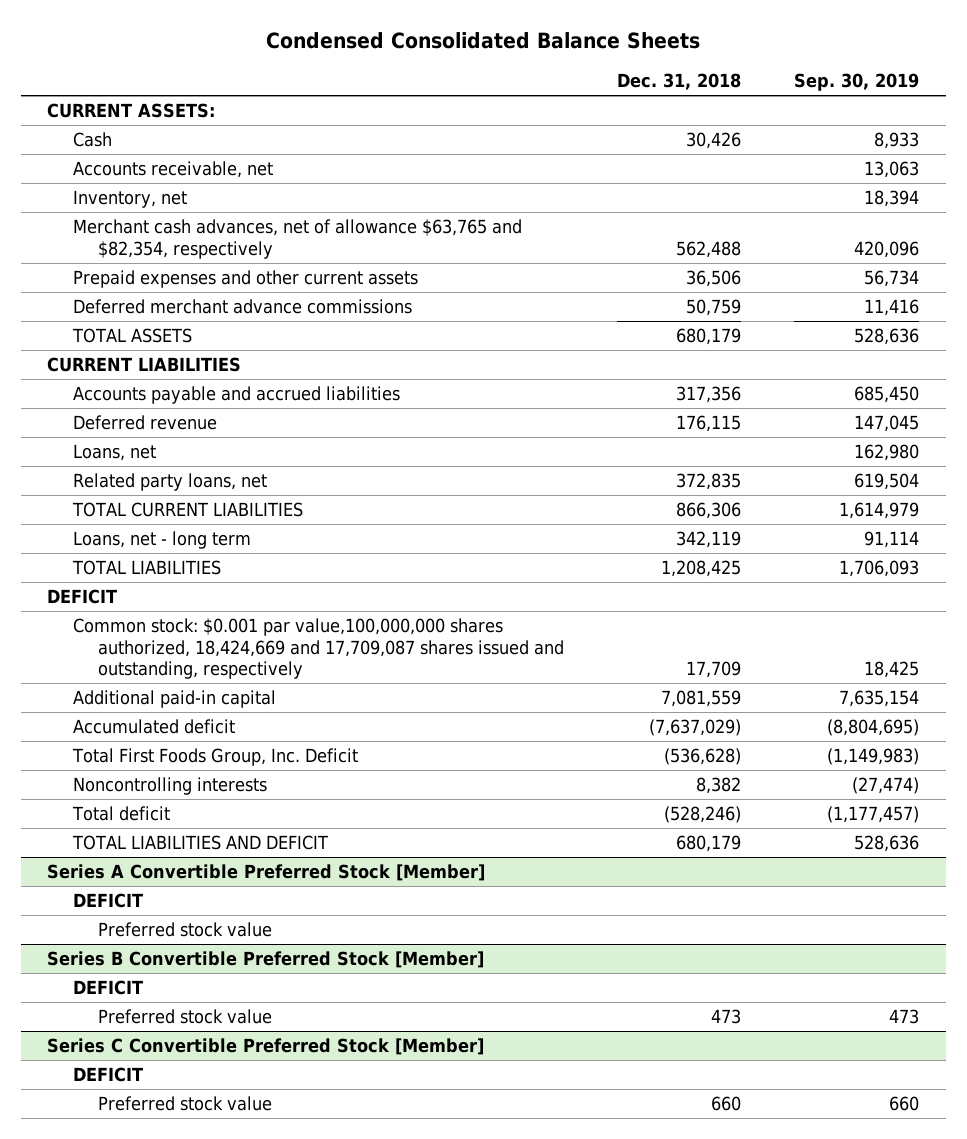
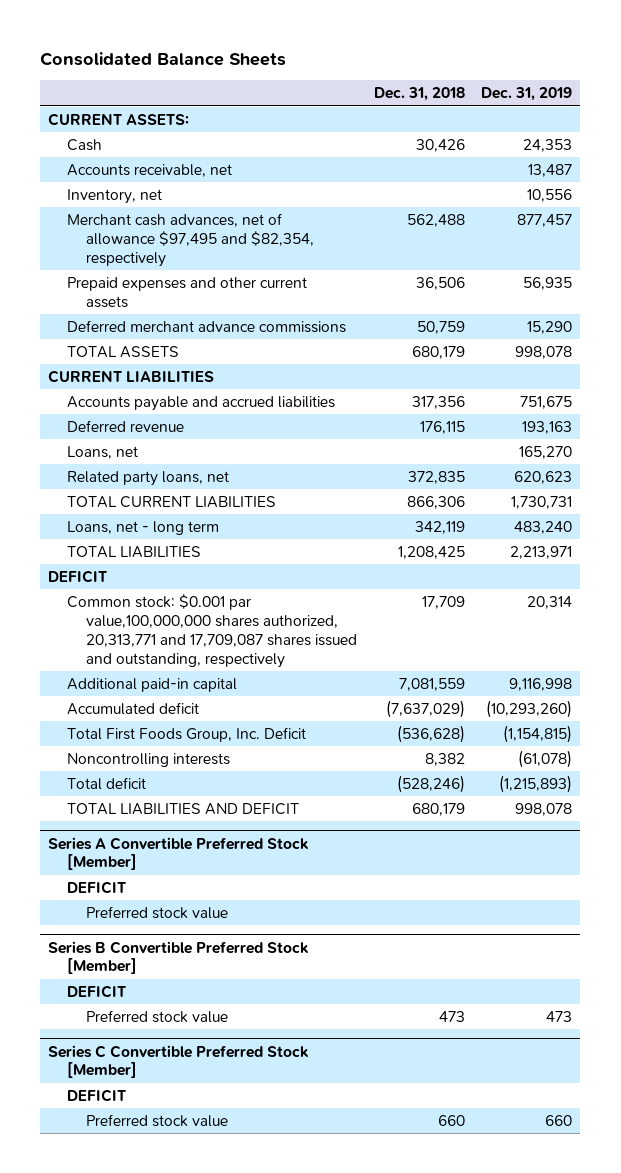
[266,32,701,50] Condensed Consolidated Balance Sheets -> [40,51,287,66] Consolidated Balance Sheets
[794,73,920,92] Sep. 30, 2019 -> none
none -> [481,87,573,102] Dec. 31, 2019
[72,219,522,259] Merchant cash advances, net of allowance $63,765 and $82,354, respectively -> [67,213,315,267] Merchant cash advances, net of allowance $97,495 and $82,354, respectively
[72,618,565,680] Common stock: $0.001 par value,100,000,000 shares authorized, 18,424,669 and 17,709,087 shares issued and outstanding, respectively -> [67,594,358,668] Common stock: $0.001 par value,100,000,000 shares authorized, 20,313,771 and 17,709,087 shares issued and outstanding, respectively

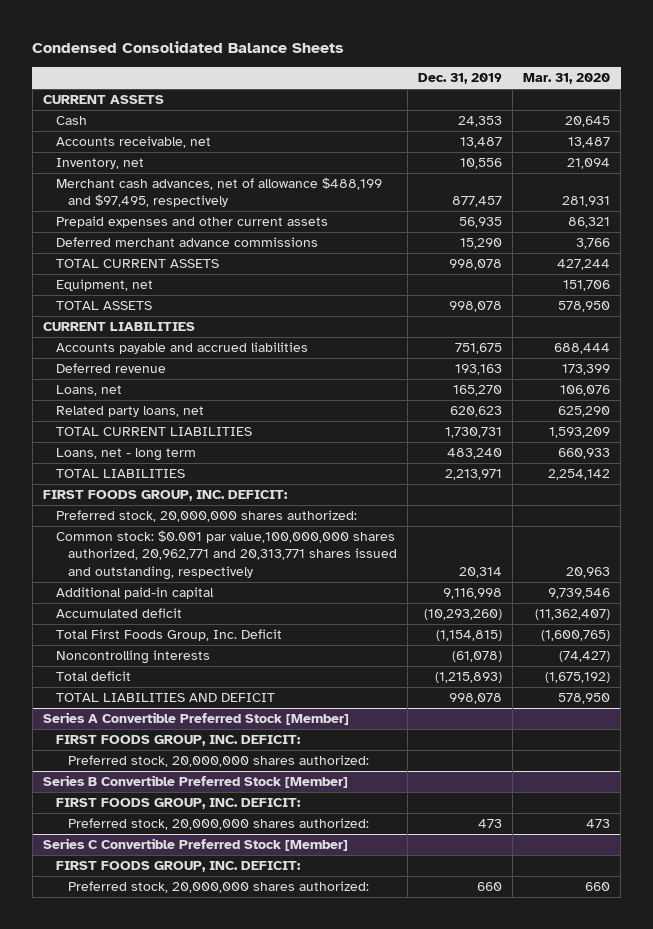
[40,51,287,66] Consolidated Balance Sheets -> [32,41,345,54] Condensed Consolidated Balance Sheets
[373,87,465,102] Dec. 31, 2018 -> none
none -> [523,73,611,85] Mar. 31, 2020
[48,113,190,127] CURRENT ASSETS: -> [42,95,164,105] CURRENT ASSETS
[67,213,315,267] Merchant cash advances, net of allowance $97,495 and $82,354, respectively -> [55,177,382,208] Merchant cash advances, net of allowance $488,199 and $97,495, respectively
none -> [55,259,219,269] TOTAL CURRENT ASSETS
none -> [55,279,153,292] Equipment, net
[48,570,108,584] DEFICIT -> none
none -> [42,490,288,502] FIRST FOODS GROUP, INC. DEFICIT:
none -> [55,510,357,523] Preferred stock, 20,000,000 shares authorized:
[67,594,358,668] Common stock: $0.001 par value,100,000,000 shares authorized, 20,313,771 and 17,709,087 shares issued and outstanding, respectively -> [55,530,398,580] Common stock: $0.001 par value,100,000,000 shares authorized, 20,962,771 and 20,313,771 shares issued and outstanding, respectively
[67,881,127,895] DEFICIT -> none
none -> [55,735,301,747] FIRST FOODS GROUP, INC. DEFICIT:
[86,906,229,920] Preferred stock value -> [68,755,370,768] Preferred stock, 20,000,000 shares authorized:
[67,985,127,999] DEFICIT -> none
none -> [55,798,301,810] FIRST FOODS GROUP, INC. DEFICIT:
[86,1010,229,1024] Preferred stock value -> [68,818,370,831] Preferred stock, 20,000,000 shares authorized:
[67,1089,127,1103] DEFICIT -> none
none -> [55,861,301,873] FIRST FOODS GROUP, INC. DEFICIT:
[86,1114,229,1128] Preferred stock value -> [68,881,370,894] Preferred stock, 20,000,000 shares authorized:

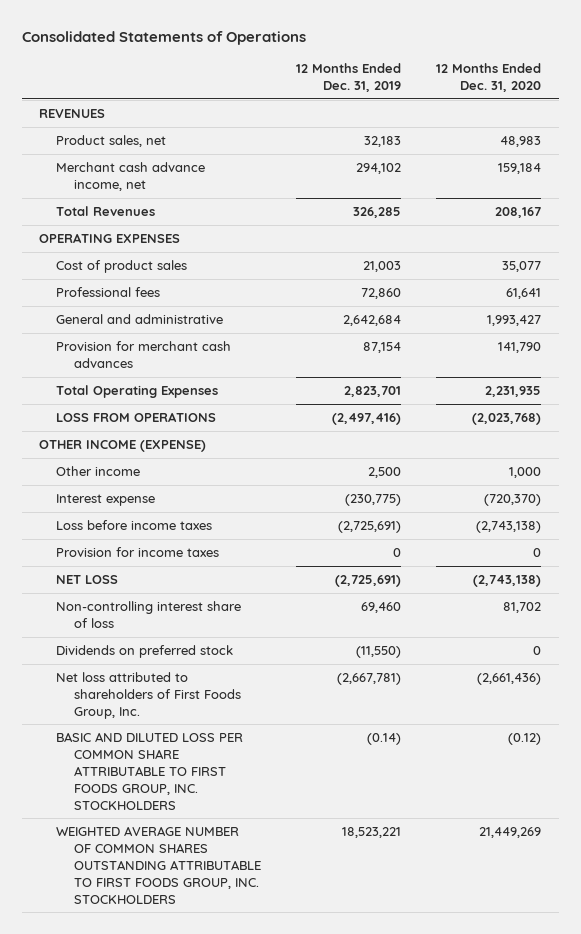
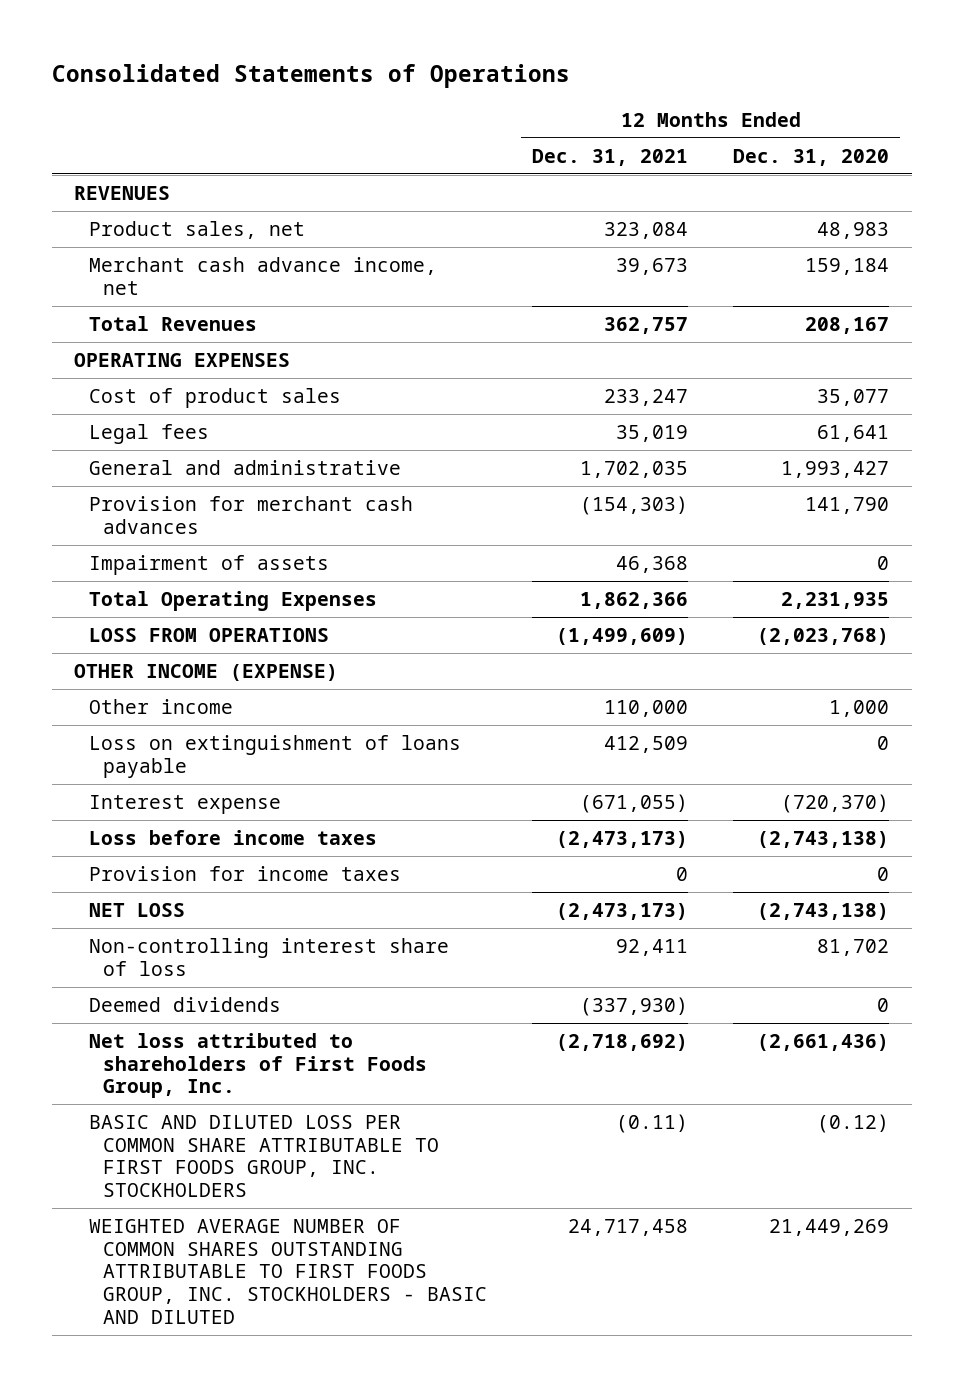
[295,63,401,93] 12 Months Ended Dec. 31, 2019 -> none
none -> [532,148,689,166] Dec. 31, 2021
[56,287,161,298] Professional fees -> [88,424,209,445] Legal fees
none -> [88,555,329,576] Impairment of assets
none -> [88,735,461,778] Loss on extinguishment of loans payable
[56,645,234,659] Dividends on preferred stock -> none
none -> [88,997,281,1013] Deemed dividends
[56,826,261,904] WEIGHTED AVERAGE NUMBER OF COMMON SHARES OUTSTANDING ATTRIBUTABLE TO FIRST FOODS GROUP, INC. STOCKHOLDERS -> [88,1219,487,1324] WEIGHTED AVERAGE NUMBER OF COMMON SHARES OUTSTANDING ATTRIBUTABLE TO FIRST FOODS GROUP, INC. STOCKHOLDERS - BASIC AND DILUTED

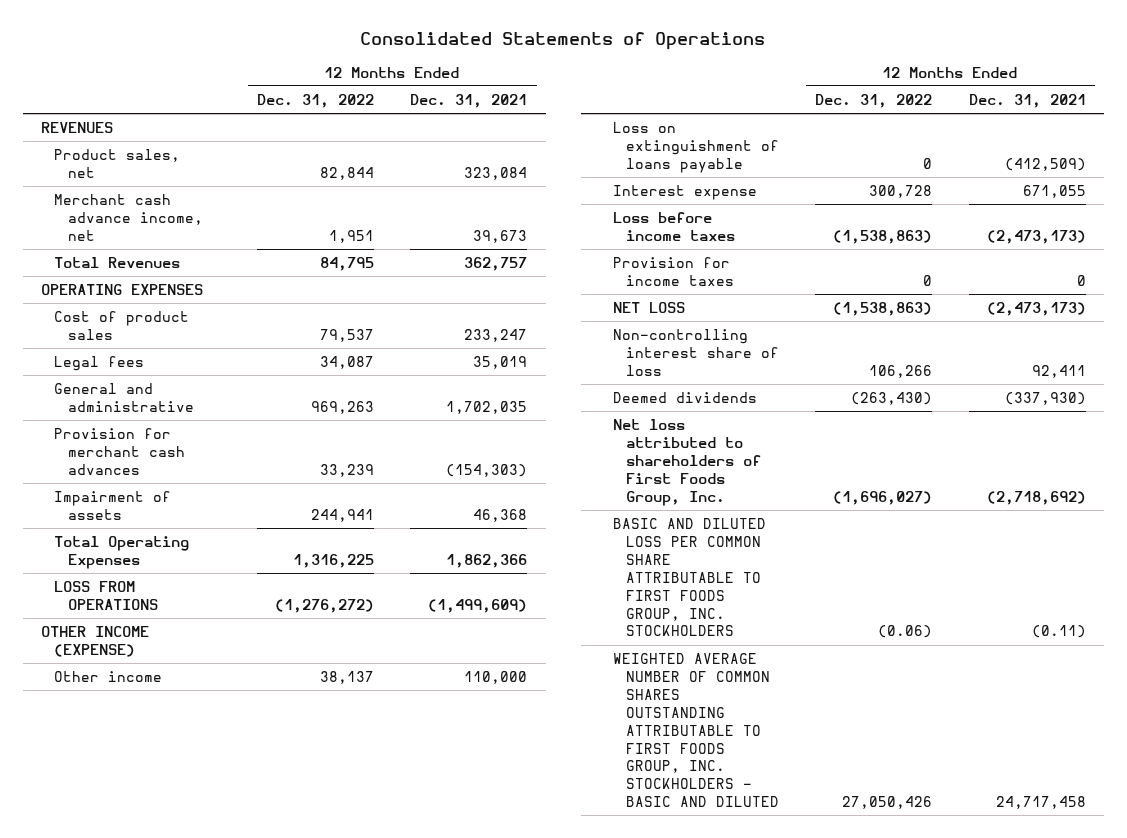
[733,148,890,166] Dec. 31, 2020 -> none
none -> [257,93,375,108] Dec. 31, 2022
[604,736,689,754] 412,509 -> [1004,157,1086,171] (412,509)
[580,794,689,814] (671,055) -> [1022,184,1086,198] 671,055

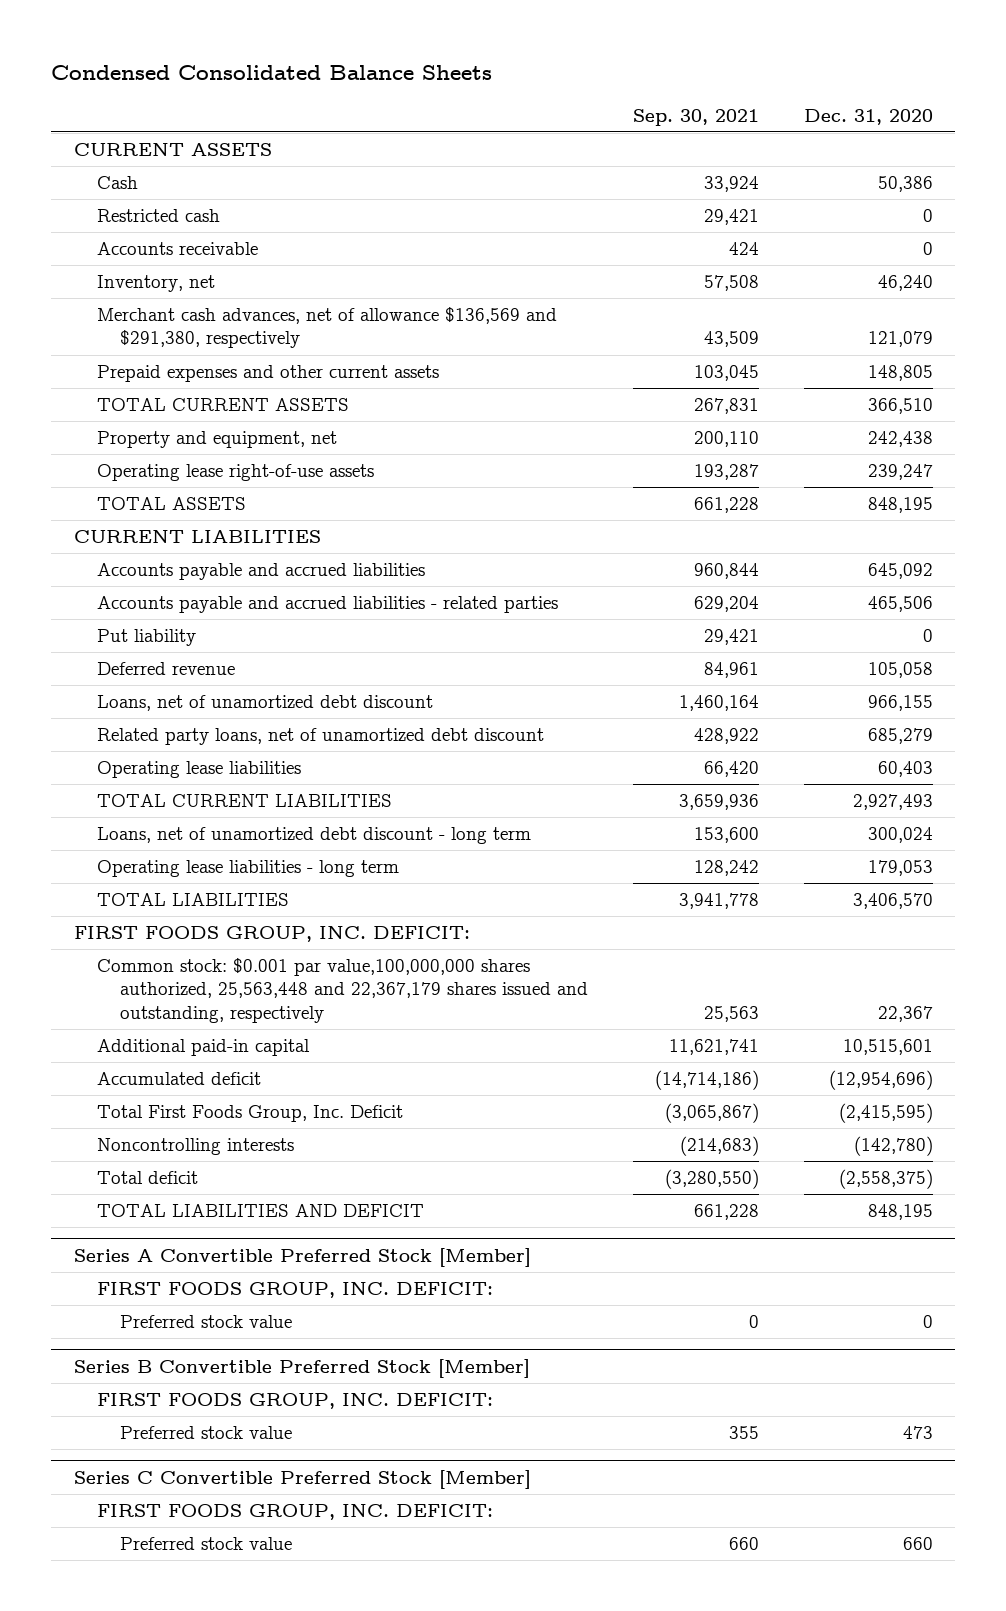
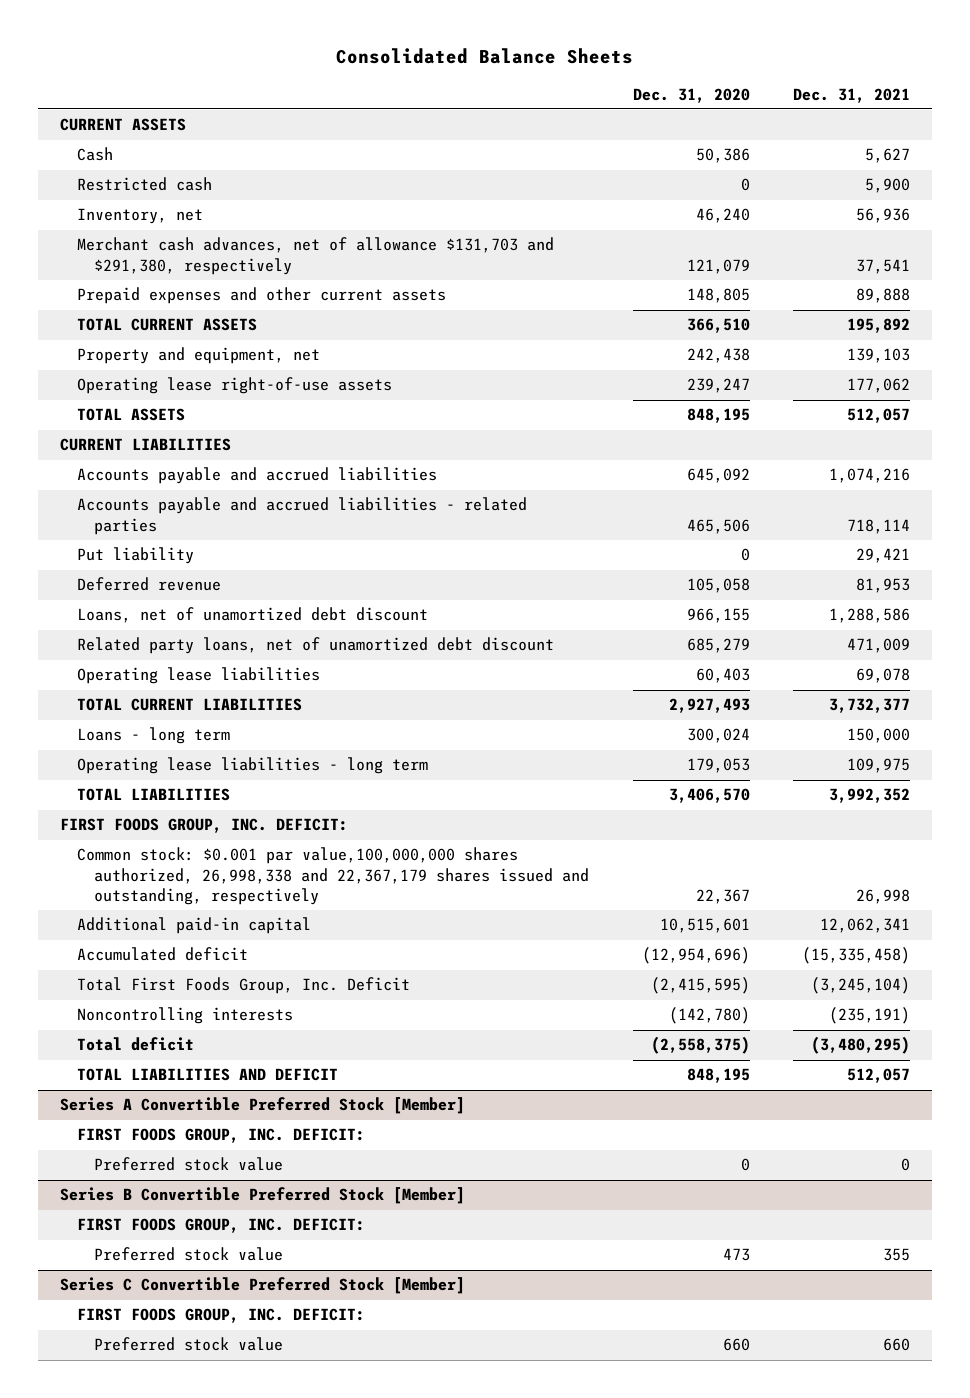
[51,65,493,81] Condensed Consolidated Balance Sheets -> [335,47,633,64] Consolidated Balance Sheets
[632,108,759,126] Sep. 30, 2021 -> none
none -> [793,87,911,103] Dec. 31, 2021
[96,242,258,256] Accounts receivable -> none
[96,307,557,349] Merchant cash advances, net of allowance $136,569 and $291,380, respectively -> [76,237,554,275] Merchant cash advances, net of allowance $131,703 and $291,380, respectively
[96,827,531,845] Loans, net of unamortized debt discount - long term -> [76,727,230,745] Loans - long term
[96,958,588,1023] Common stock: $0.001 par value,100,000,000 shares authorized, 25,563,448 and 22,367,179 shares issued and outstanding, respectively -> [76,847,590,905] Common stock: $0.001 par value,100,000,000 shares authorized, 26,998,338 and 22,367,179 shares issued and outstanding, respectively

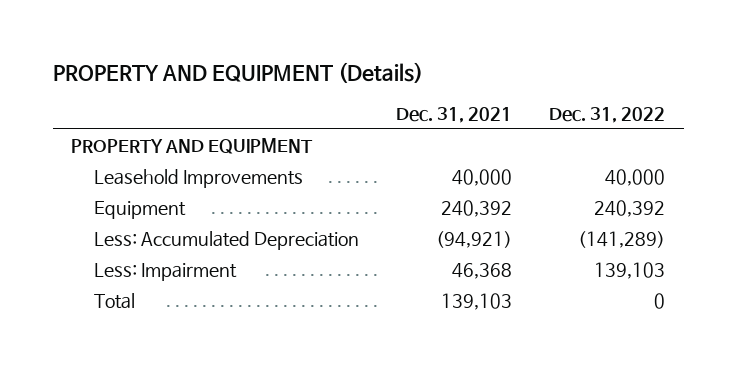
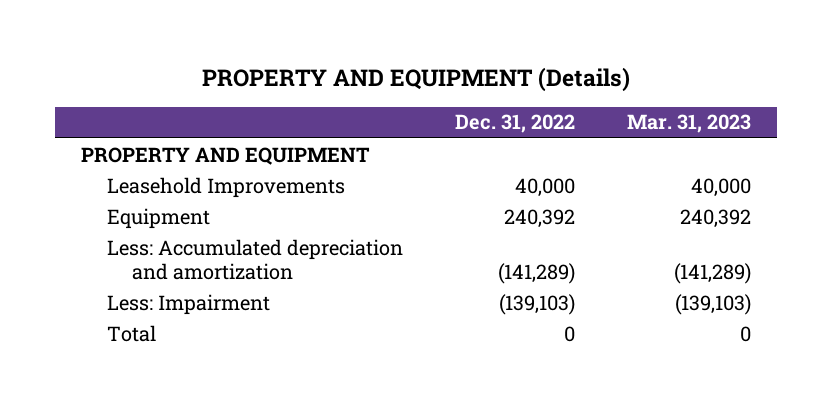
[396,106,513,123] Dec. 31, 2021 -> none
none -> [626,114,751,134] Mar. 31, 2023
[93,230,359,250] Less: Accumulated Depreciation -> [106,238,403,281] Less: Accumulated depreciation and amortization
[594,261,666,279] 139,103 -> [498,293,575,315] (139,103)

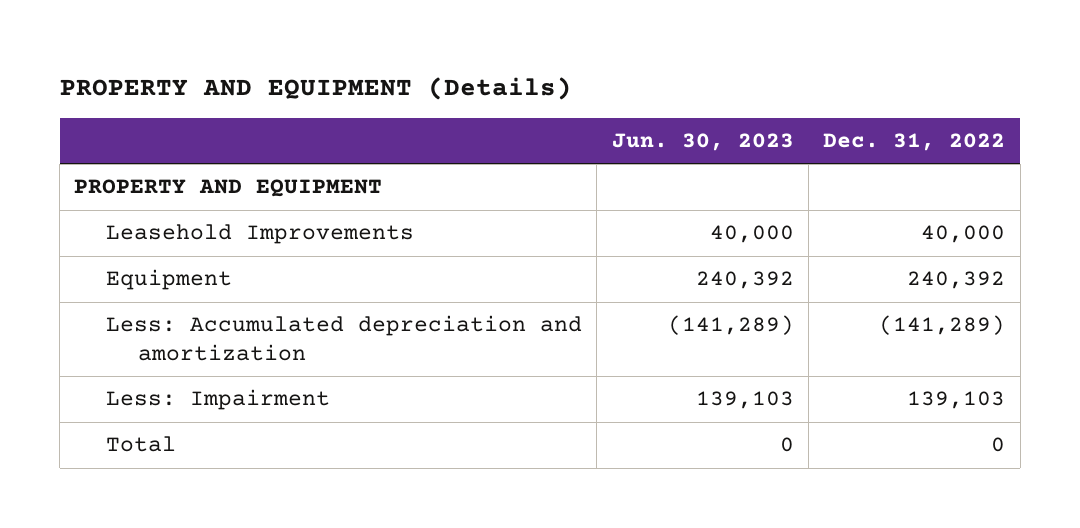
[626,114,751,134] Mar. 31, 2023 -> none
none -> [611,133,794,152] Jun. 30, 2023
[498,293,575,315] (139,103) -> [907,391,1006,410] 139,103

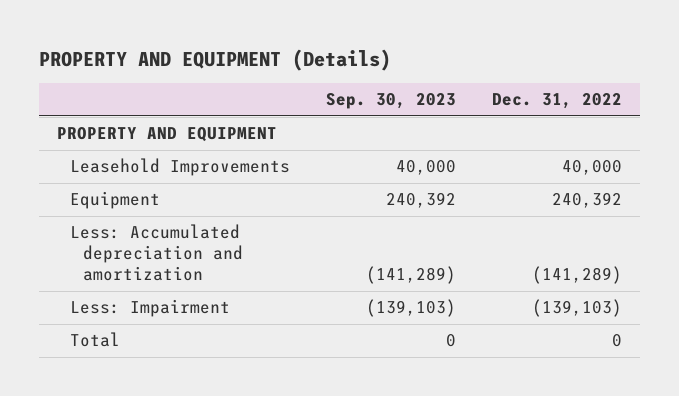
[611,133,794,152] Jun. 30, 2023 -> none
none -> [325,93,456,110] Sep. 30, 2023
[907,391,1006,410] 139,103 -> [532,299,623,318] (139,103)

